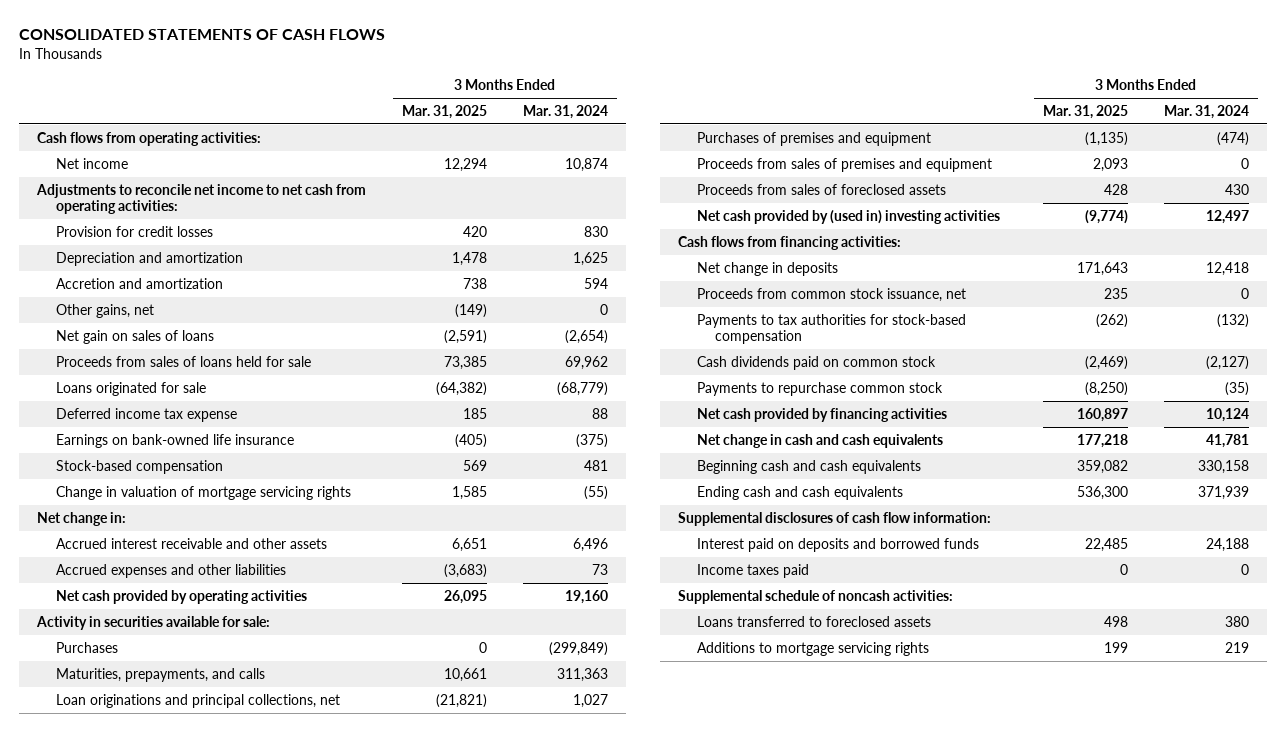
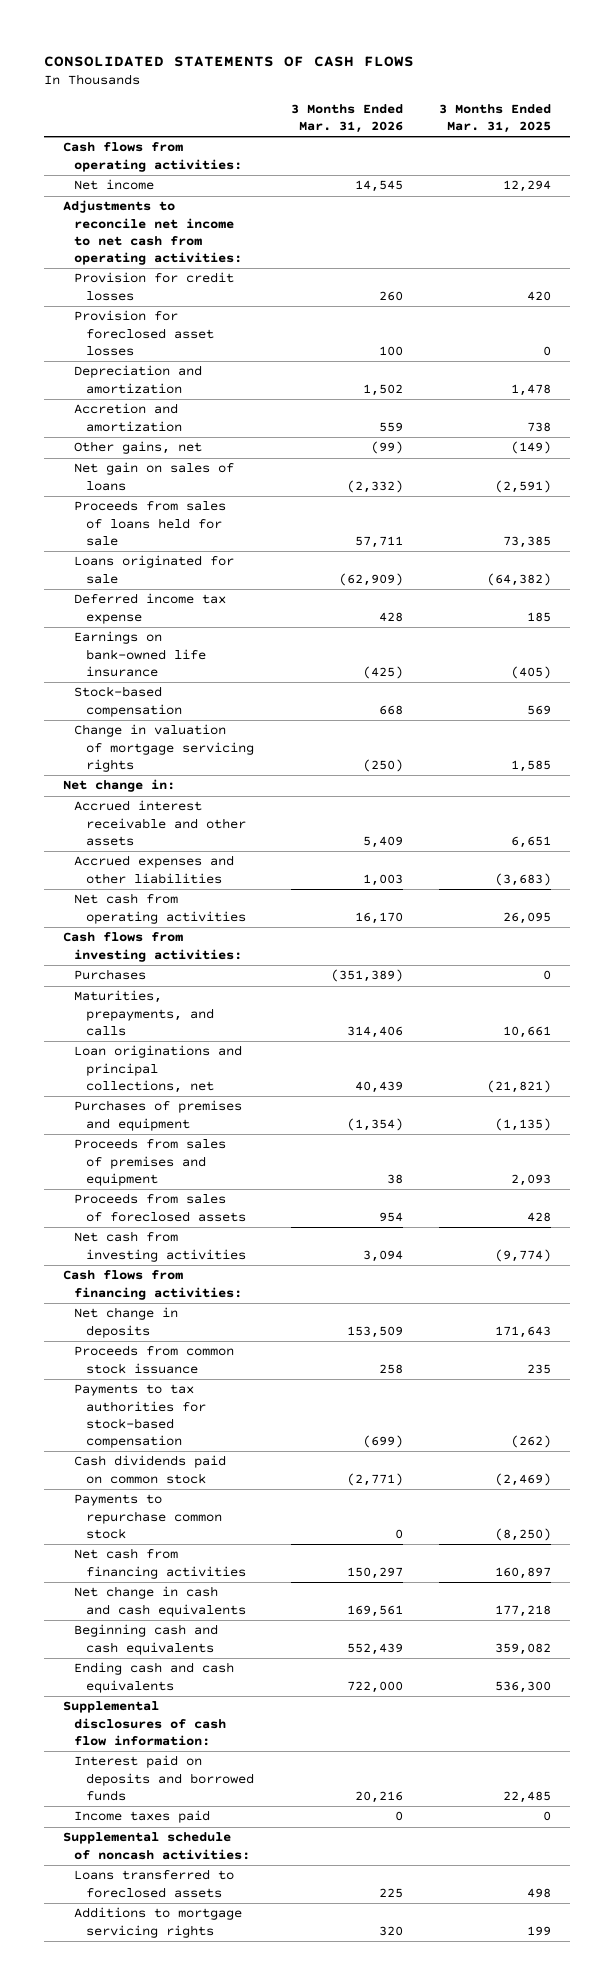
[523,104,609,119] Mar. 31, 2024 -> none
none -> [290,103,403,133] 3 Months Ended Mar. 31, 2026
none -> [74,310,215,356] Provision for foreclosed asset losses
[36,615,271,630] Activity in securities available for sale: -> none
[55,589,307,604] Net cash provided by operating activities -> [74,893,247,924] Net cash from operating activities
none -> [62,932,243,962] Cash flows from investing activities:
[696,209,1000,224] Net cash provided by (used in) investing activities -> [74,1231,247,1262] Net cash from investing activities
[696,287,966,302] Proceeds from common stock issuance, net -> [74,1345,235,1374] Proceeds from common stock issuance
[696,407,947,422] Net cash provided by financing activities -> [74,1548,247,1579] Net cash from financing activities

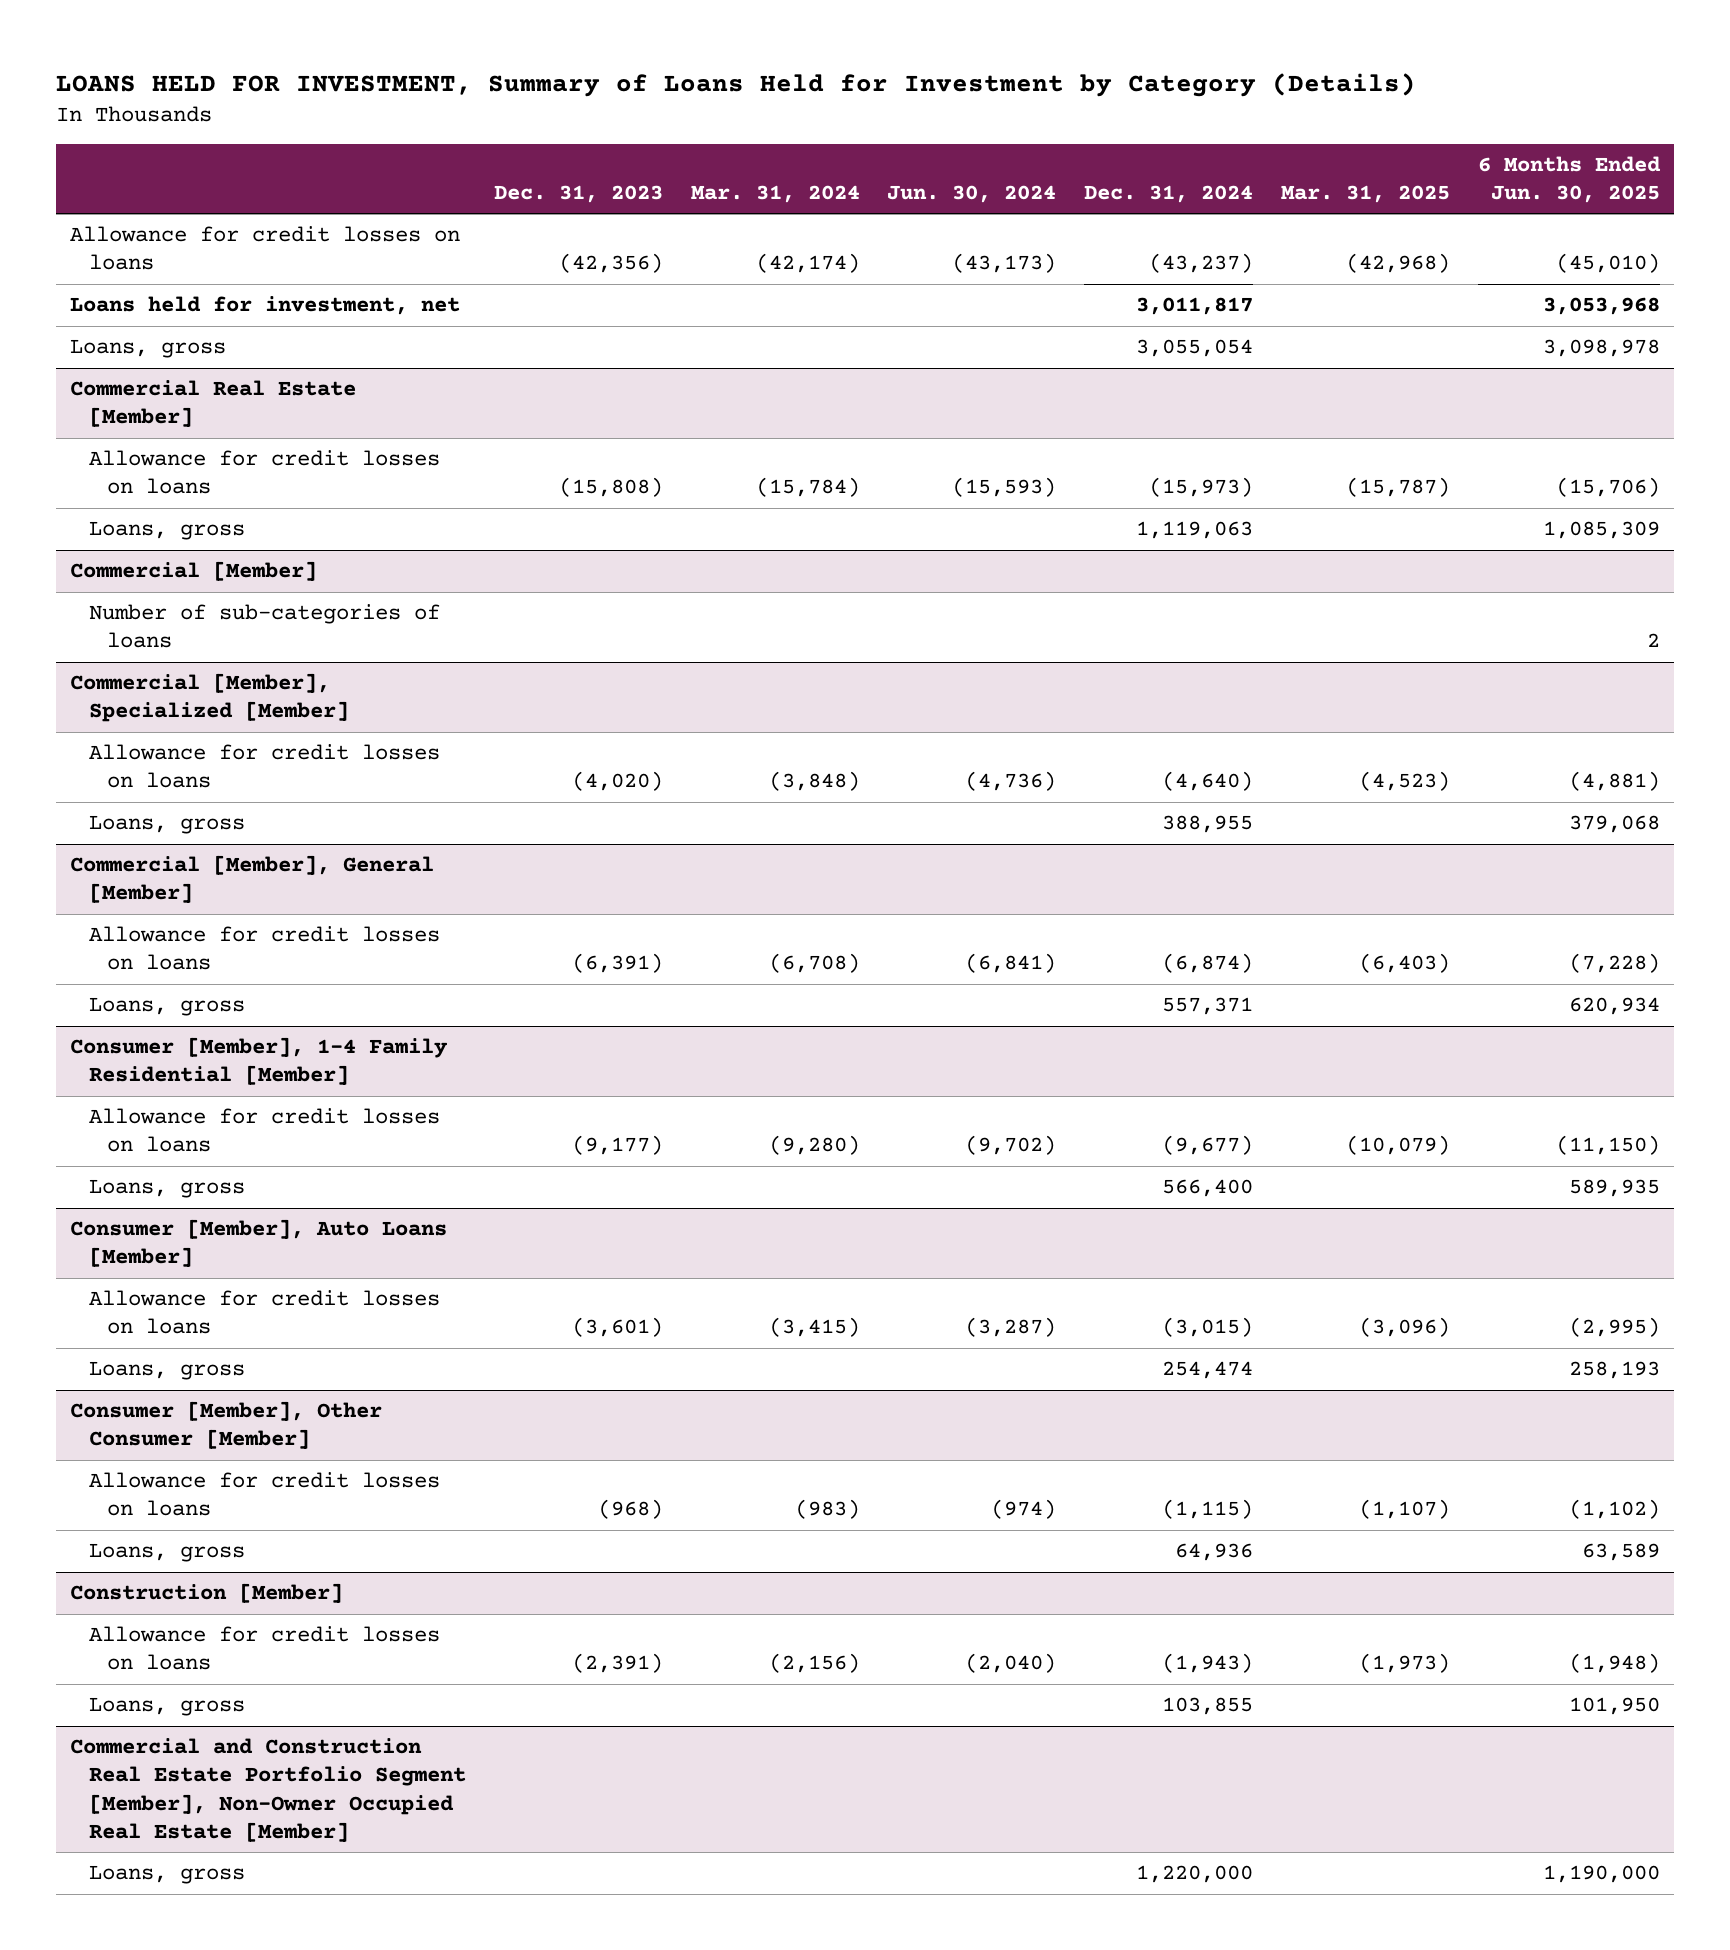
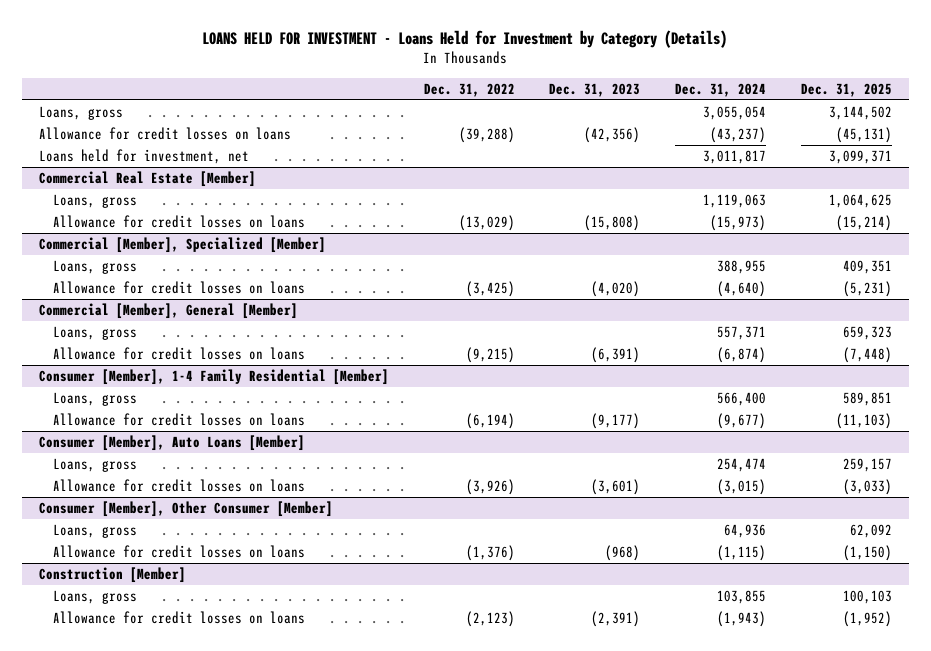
[56,72,1417,97] LOANS HELD FOR INVESTMENT, Summary of Loans Held for Investment by Category (Details) -> [202,30,728,49] LOANS HELD FOR INVESTMENT - Loans Held for Investment by Category (Details)
[690,184,860,203] Mar. 31, 2024 -> none
[887,184,1057,203] Jun. 30, 2024 -> none
[1281,184,1451,203] Mar. 31, 2025 -> none
[1478,155,1662,203] 6 Months Ended Jun. 30, 2025 -> none
none -> [423,82,515,97] Dec. 31, 2022
none -> [800,82,892,97] Dec. 31, 2025
[70,339,227,359] Loans, gross -> [39,105,124,120] Loans, gross
[70,561,318,582] Commercial [Member] -> none
[88,604,440,649] Number of sub-categories of loans -> none
[88,450,440,495] Allowance for credit losses on loans -> [52,214,305,228] Allowance for credit losses on loans
[88,744,440,789] Allowance for credit losses on loans -> [52,280,305,294] Allowance for credit losses on loans
[88,926,440,971] Allowance for credit losses on loans -> [52,346,305,360] Allowance for credit losses on loans
[88,1108,440,1153] Allowance for credit losses on loans -> [52,412,305,426] Allowance for credit losses on loans
[88,1290,440,1335] Allowance for credit losses on loans -> [52,478,305,492] Allowance for credit losses on loans
[88,1472,440,1517] Allowance for credit losses on loans -> [52,544,305,558] Allowance for credit losses on loans
[70,1738,466,1842] Commercial and Construction Real Estate Portfolio Segment [Member], Non-Owner Occupied Real Estate [Member] -> none
[88,1865,245,1885] Loans, gross -> none
[88,1626,440,1671] Allowance for credit losses on loans -> [52,610,305,624] Allowance for credit losses on loans

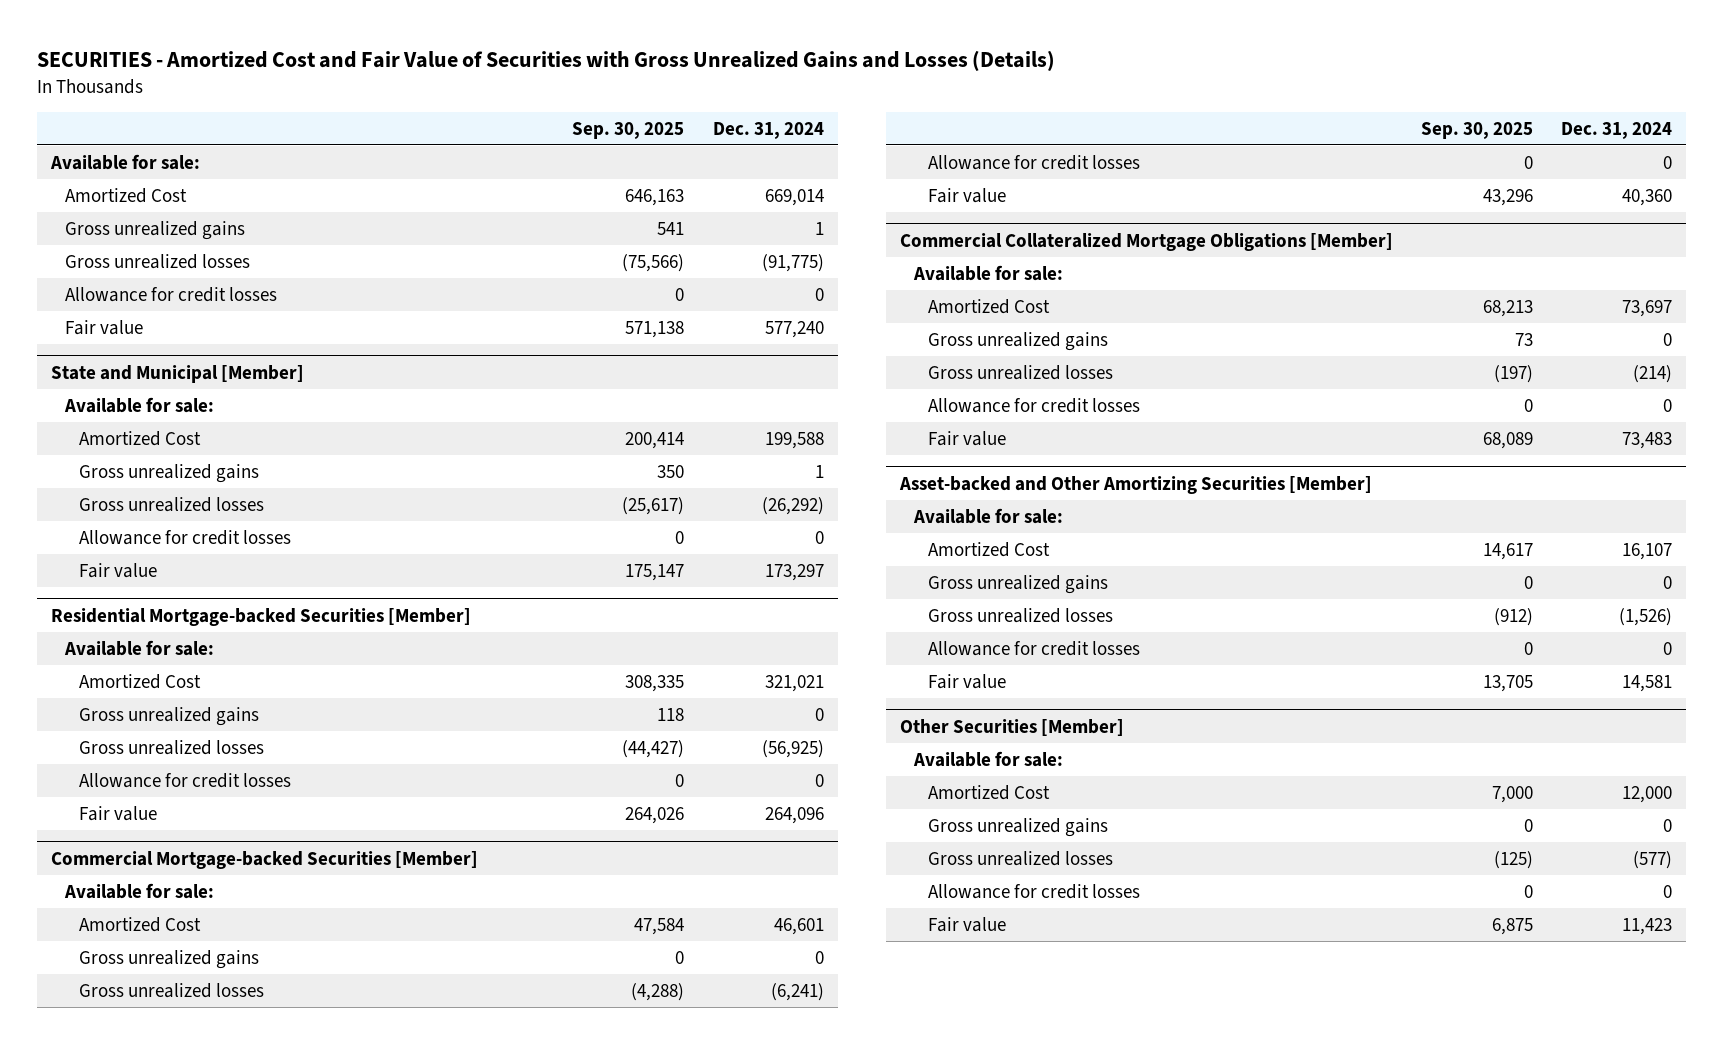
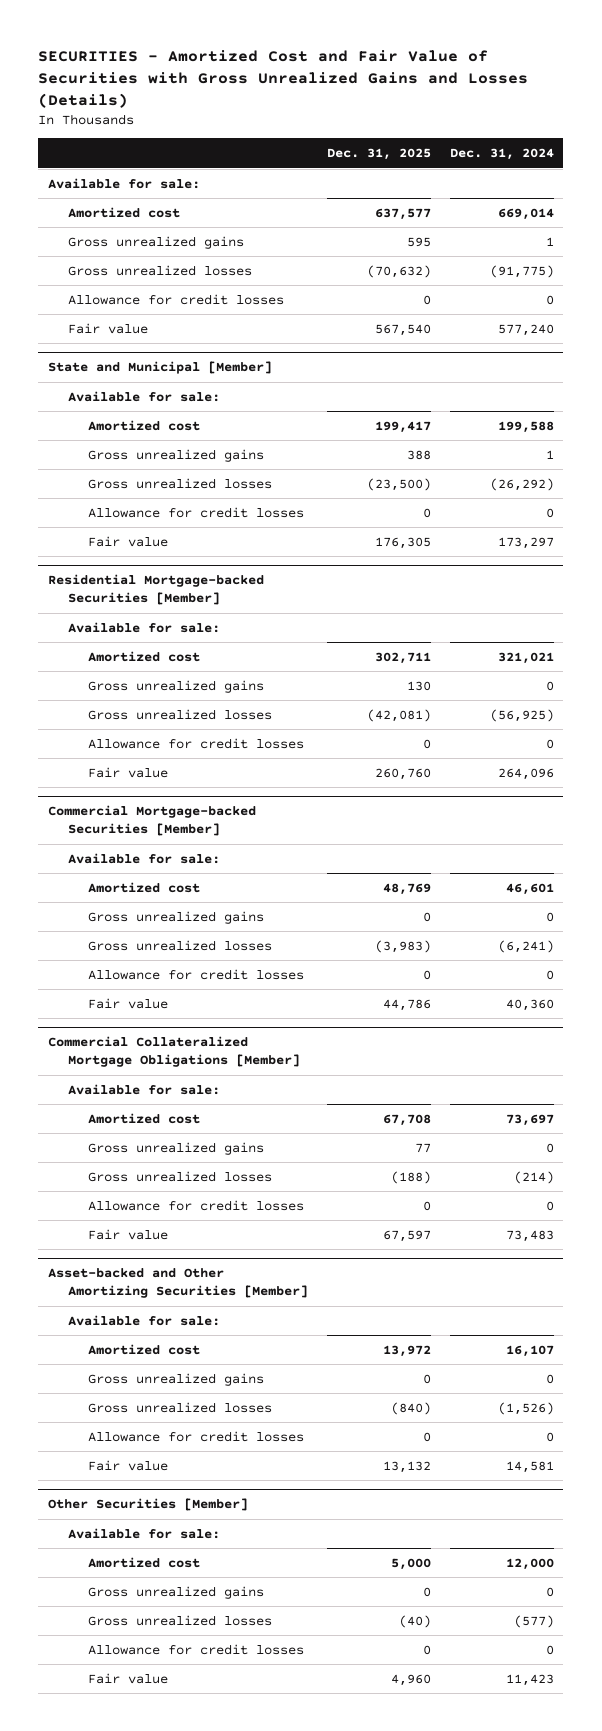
[572,121,685,139] Sep. 30, 2025 -> none
none -> [326,148,431,161] Dec. 31, 2025
[65,187,188,203] Amortized Cost -> [67,206,180,218] Amortized cost
[79,430,202,446] Amortized Cost -> [87,419,200,431] Amortized cost
[79,673,202,689] Amortized Cost -> [87,650,200,662] Amortized cost
[79,916,202,932] Amortized Cost -> [87,881,200,893] Amortized cost
[927,298,1050,314] Amortized Cost -> [87,1112,200,1124] Amortized cost
[927,541,1050,557] Amortized Cost -> [87,1343,200,1355] Amortized cost
[927,784,1050,800] Amortized Cost -> [87,1556,200,1568] Amortized cost

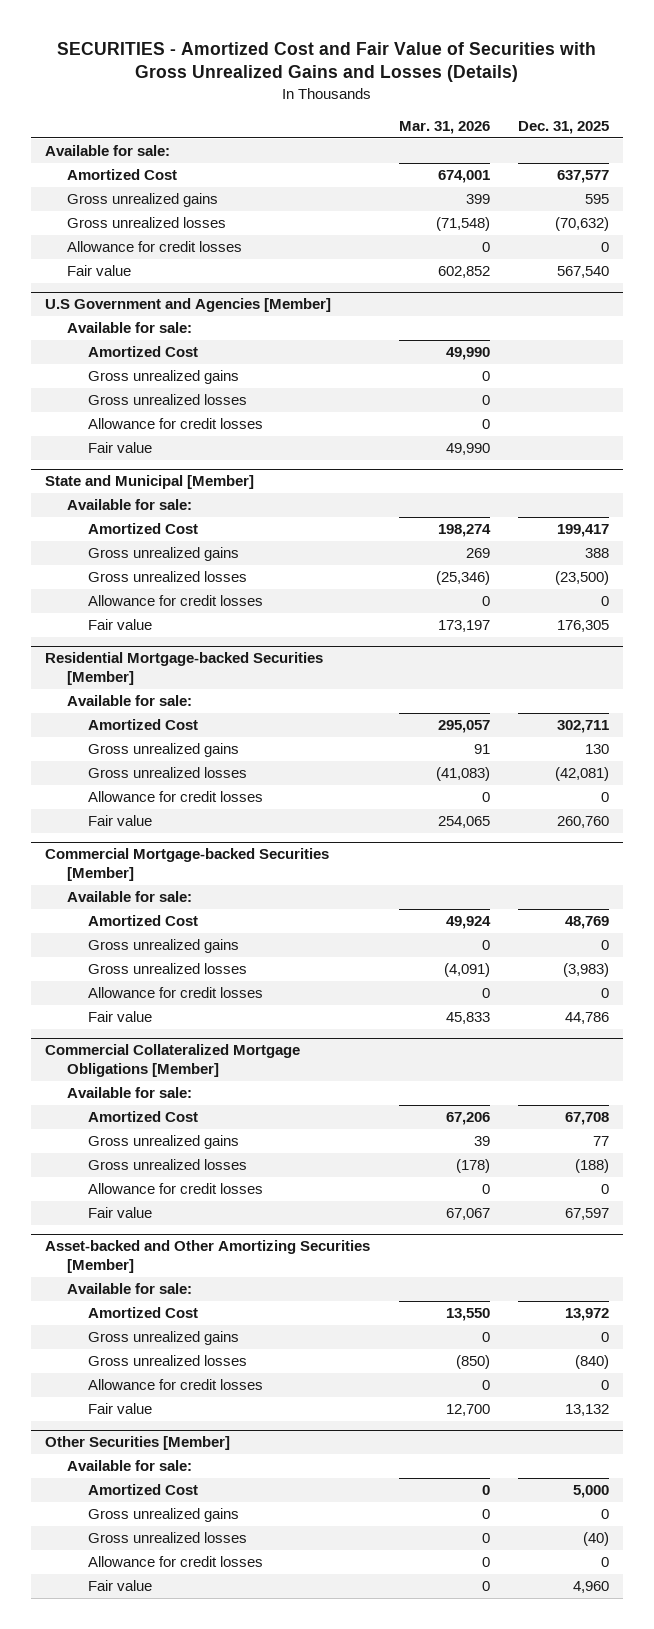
[449,148,554,161] Dec. 31, 2024 -> none
none -> [398,121,490,135] Mar. 31, 2026
[67,206,180,218] Amortized cost -> [66,169,177,181] Amortized Cost
none -> [45,298,332,313] U.S Government and Agencies [Member]
none -> [66,322,192,334] Available for sale:
none -> [88,346,199,358] Amortized Cost
none -> [88,370,240,385] Gross unrealized gains
none -> [88,394,248,406] Gross unrealized losses
none -> [88,418,264,430] Allowance for credit losses
none -> [88,442,153,454] Fair value
[87,419,200,431] Amortized cost -> [88,523,199,535] Amortized Cost
[87,650,200,662] Amortized cost -> [88,719,199,731] Amortized Cost
[87,881,200,893] Amortized cost -> [88,915,199,927] Amortized Cost
[87,1112,200,1124] Amortized cost -> [88,1111,199,1123] Amortized Cost
[87,1343,200,1355] Amortized cost -> [88,1307,199,1319] Amortized Cost
[87,1556,200,1568] Amortized cost -> [88,1484,199,1496] Amortized Cost

